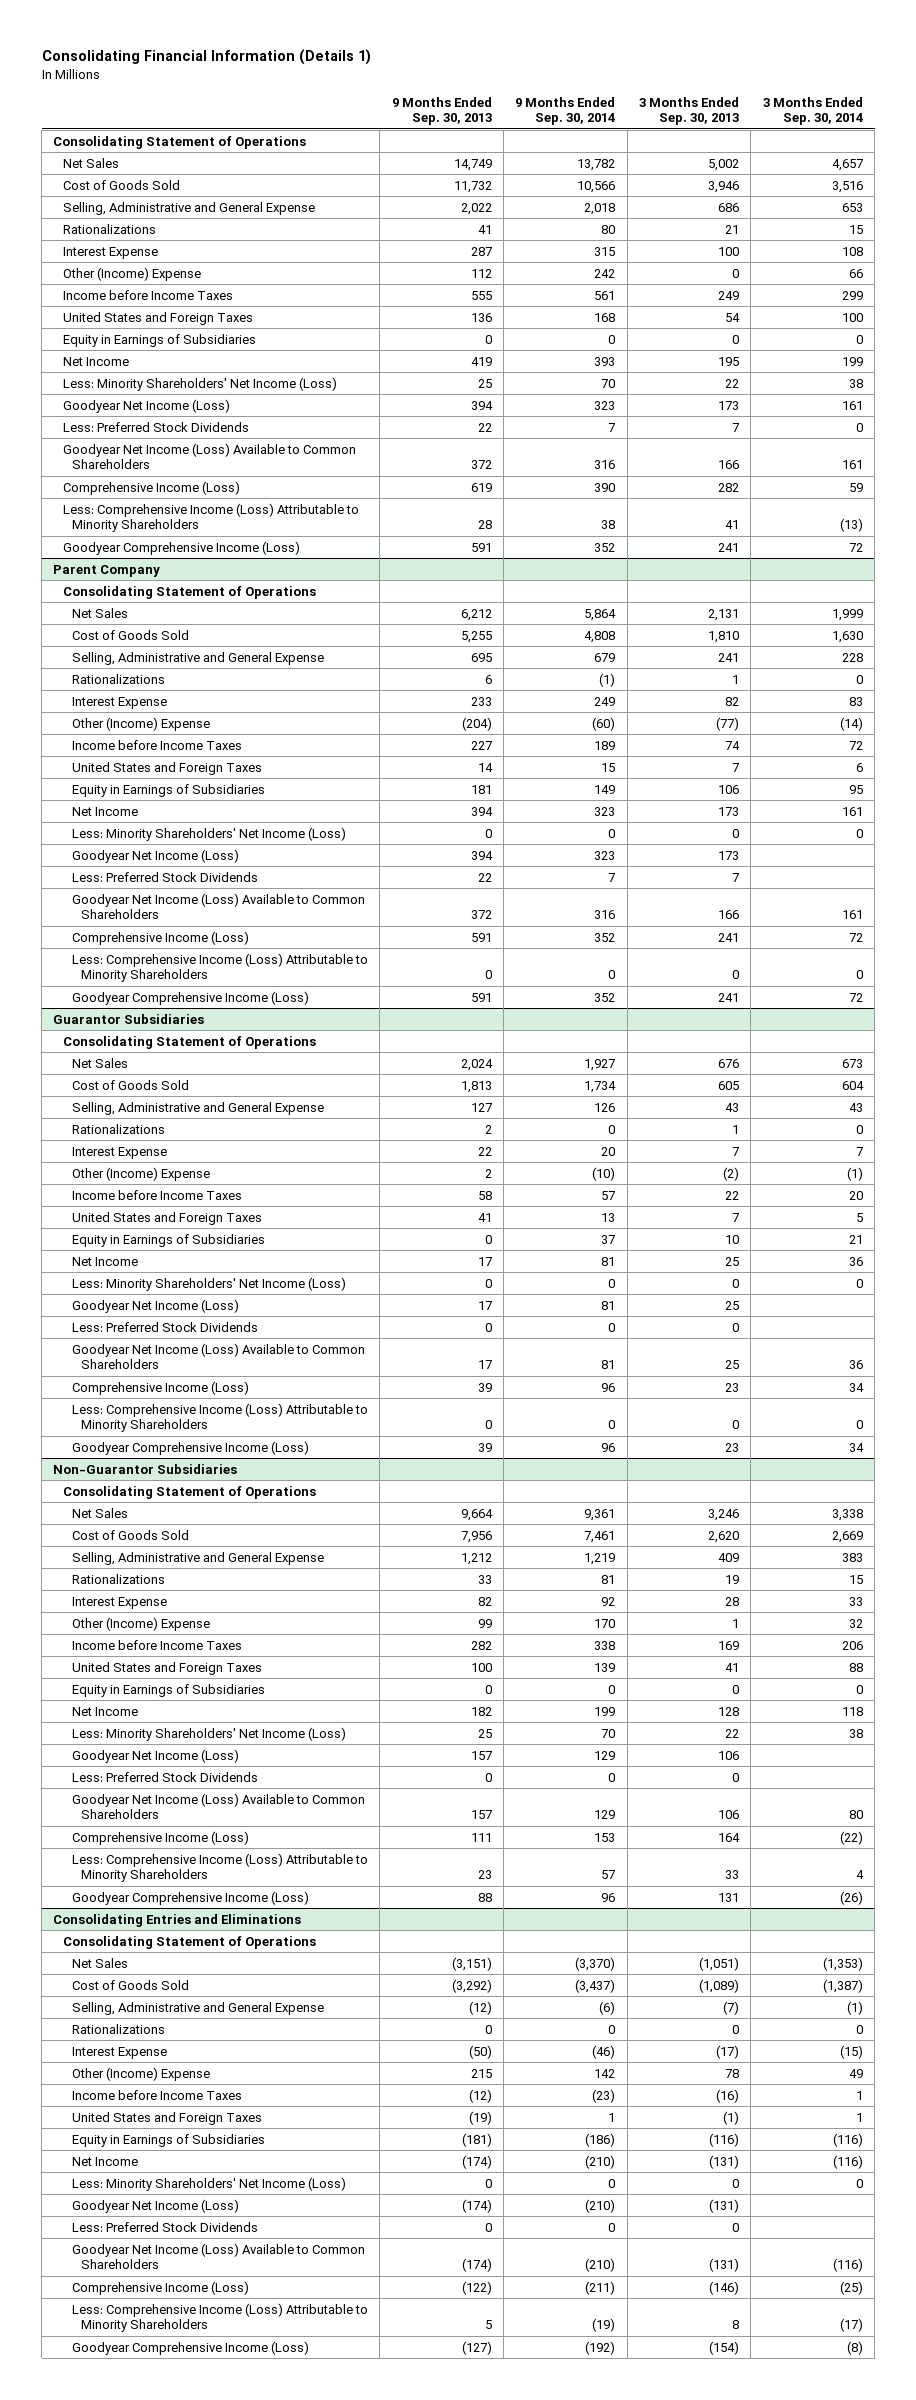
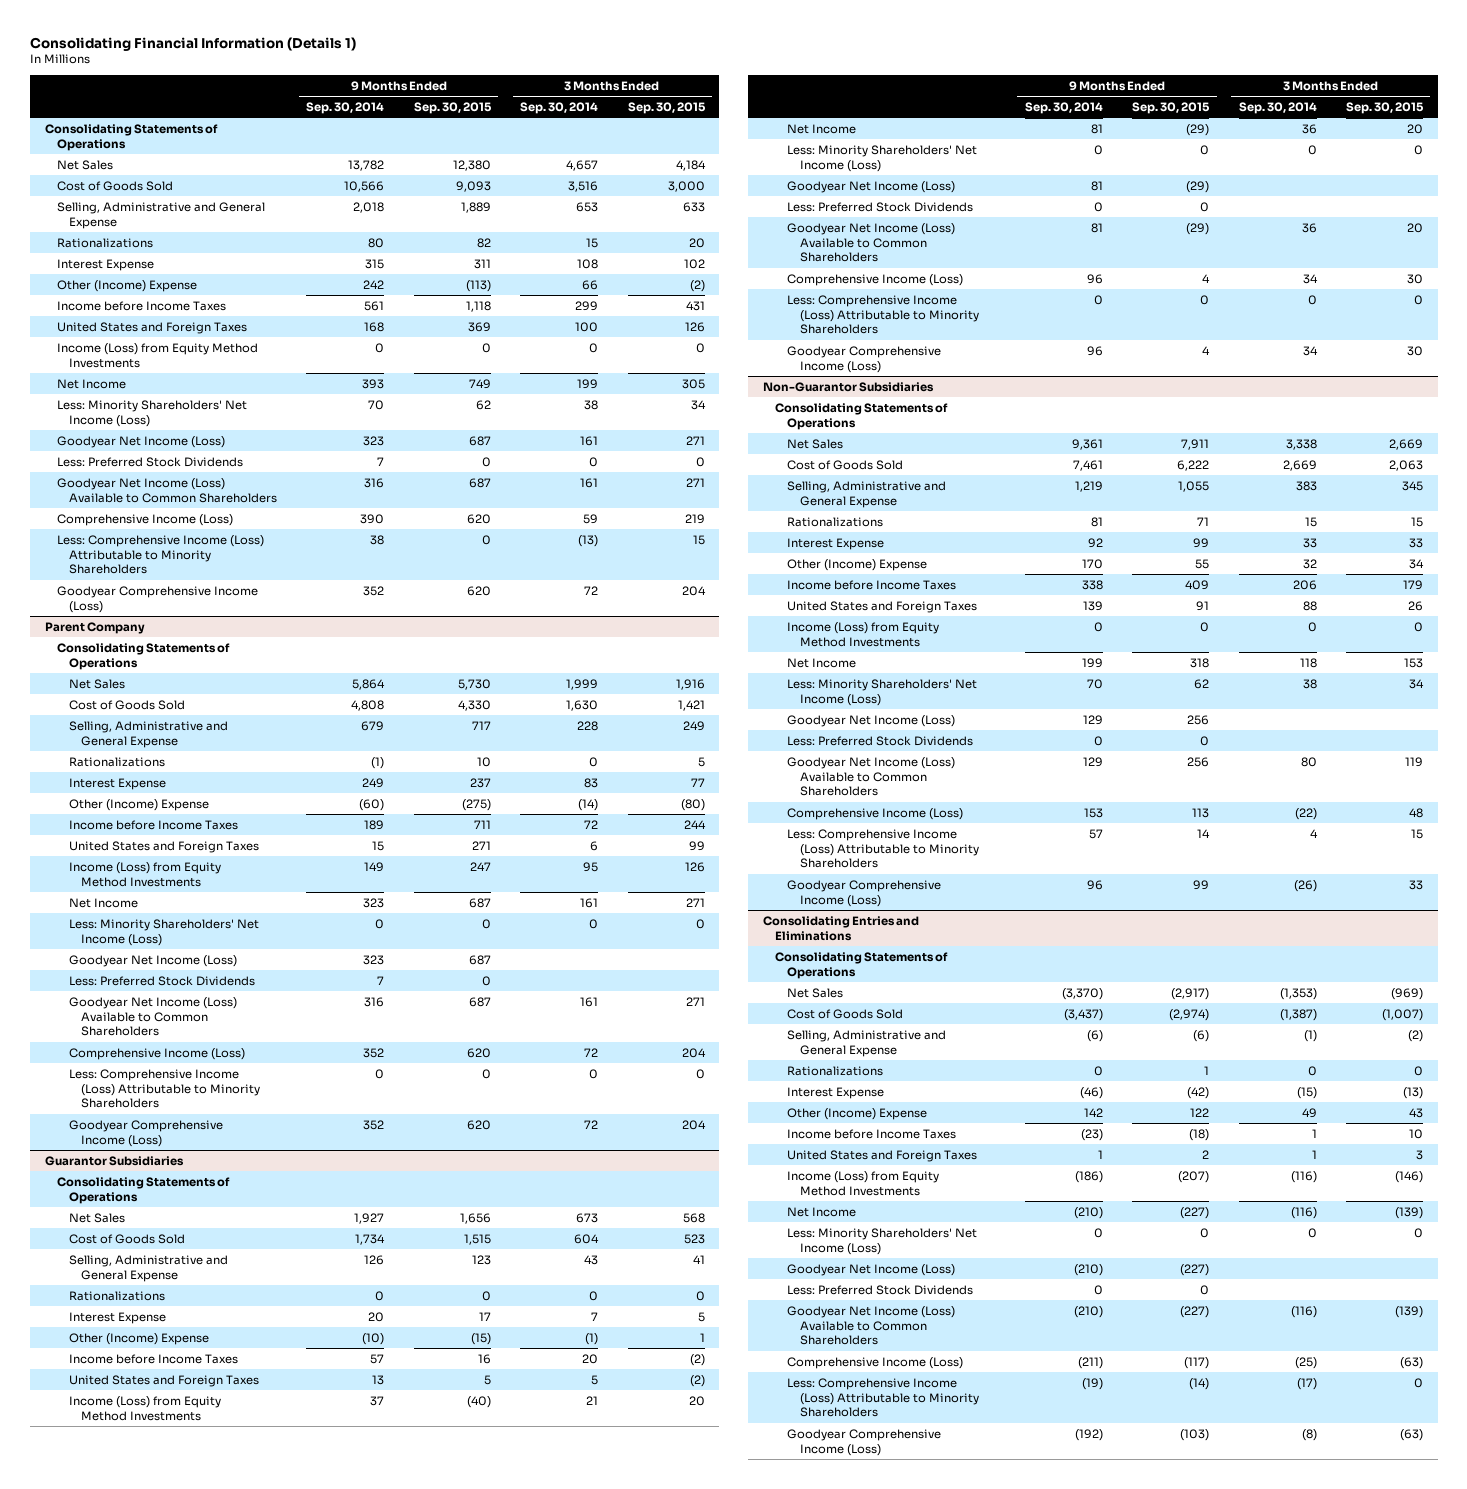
[391,97,492,126] 9 Months Ended Sep. 30, 2013 -> none
[639,97,740,126] 3 Months Ended Sep. 30, 2013 -> none
none -> [413,102,492,115] Sep. 30, 2015
none -> [627,102,706,115] Sep. 30, 2015
[53,135,307,149] Consolidating Statement of Operations -> [44,123,218,151] Consolidating Statements of Operations
[62,333,256,347] Equity in Earnings of Subsidiaries -> [56,342,258,368] Income (Loss) from Equity Method Investments
[62,585,316,599] Consolidating Statement of Operations -> [56,642,230,670] Consolidating Statements of Operations
[72,783,266,797] Equity in Earnings of Subsidiaries -> [69,861,222,887] Income (Loss) from Equity Method Investments
[62,1035,316,1049] Consolidating Statement of Operations -> [56,1176,230,1204] Consolidating Statements of Operations
[72,1233,266,1247] Equity in Earnings of Subsidiaries -> [69,1395,222,1421] Income (Loss) from Equity Method Investments
[62,1485,316,1499] Consolidating Statement of Operations -> [775,402,949,430] Consolidating Statements of Operations
[72,1683,266,1697] Equity in Earnings of Subsidiaries -> [787,621,940,647] Income (Loss) from Equity Method Investments
[62,1935,316,1949] Consolidating Statement of Operations -> [775,951,949,979] Consolidating Statements of Operations
[72,2133,266,2147] Equity in Earnings of Subsidiaries -> [787,1170,940,1196] Income (Loss) from Equity Method Investments

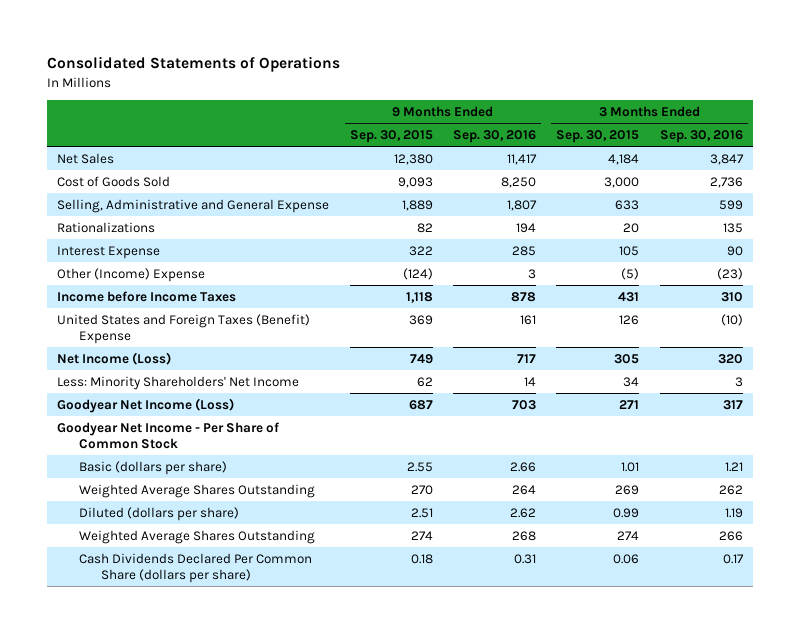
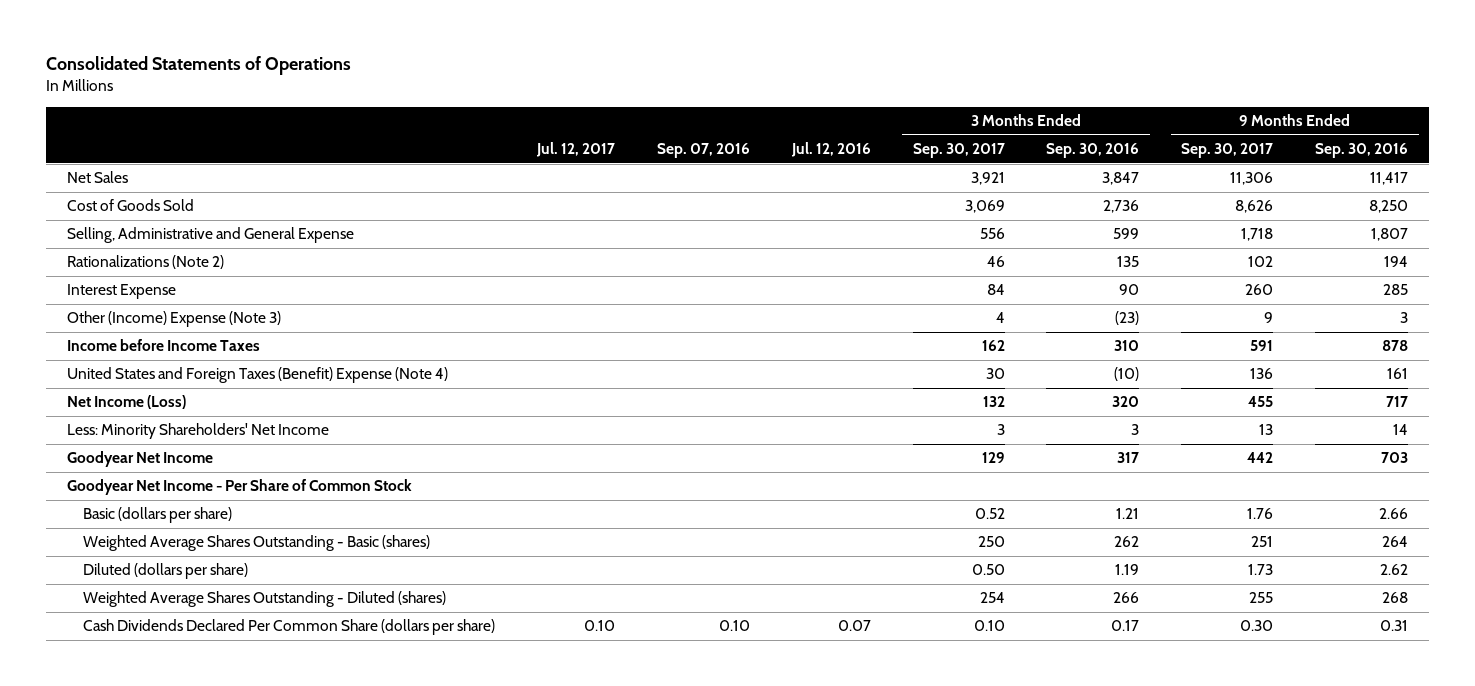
[349,129,433,143] Sep. 30, 2015 -> none
[556,129,640,143] Sep. 30, 2015 -> none
none -> [536,142,616,158] Jul. 12, 2017
none -> [656,143,750,159] Sep. 07, 2016
none -> [790,142,871,158] Jul. 12, 2016
none -> [912,143,1005,159] Sep. 30, 2017
none -> [1181,143,1274,159] Sep. 30, 2017
[57,221,156,233] Rationalizations -> [66,255,224,270] Rationalizations (Note 2)
[57,267,206,282] Other (Income) Expense -> [66,311,281,328] Other (Income) Expense (Note 3)
[57,313,311,345] United States and Foreign Taxes (Benefit) Expense -> [66,367,448,384] United States and Foreign Taxes (Benefit) Expense (Note 4)
[57,397,235,413] Goodyear Net Income (Loss) -> [66,451,213,468] Goodyear Net Income
[79,483,316,498] Weighted Average Shares Outstanding -> [83,535,431,552] Weighted Average Shares Outstanding - Basic (shares)
[79,529,316,544] Weighted Average Shares Outstanding -> [83,591,447,608] Weighted Average Shares Outstanding - Diluted (shares)

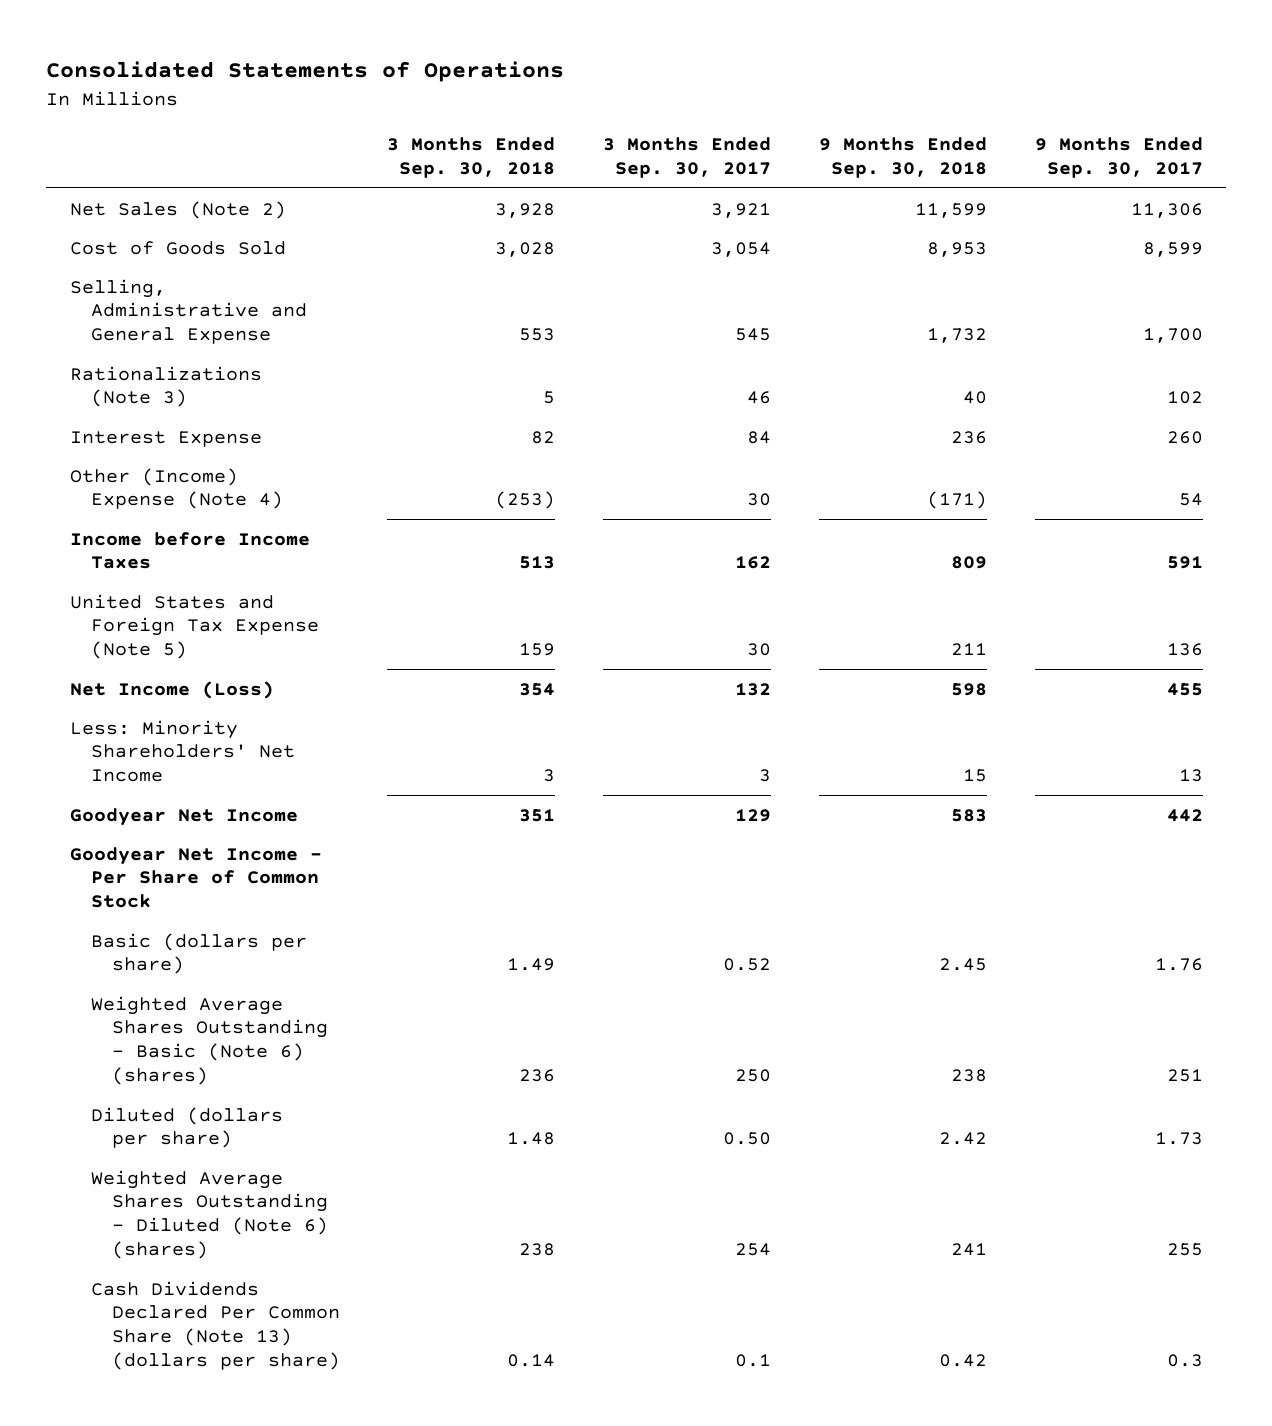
[536,142,616,158] Jul. 12, 2017 -> none
[656,143,750,159] Sep. 07, 2016 -> none
[790,142,871,158] Jul. 12, 2016 -> none
[1046,143,1140,159] Sep. 30, 2016 -> none
[1315,143,1409,159] Sep. 30, 2016 -> none
none -> [387,137,556,179] 3 Months Ended Sep. 30, 2018
none -> [818,137,987,179] 9 Months Ended Sep. 30, 2018
[66,171,128,184] Net Sales -> [69,200,286,219] Net Sales (Note 2)
[964,200,1005,214] 3,069 -> [711,241,772,257] 3,054
[1235,200,1274,214] 8,626 -> [1142,241,1203,257] 8,599
[979,228,1005,240] 556 -> [735,328,772,342] 545
[1241,228,1274,242] 1,718 -> [1142,328,1203,344] 1,700
[66,255,224,270] Rationalizations (Note 2) -> [69,365,262,408] Rationalizations (Note 3)
[66,311,281,328] Other (Income) Expense (Note 3) -> [69,467,283,510] Other (Income) Expense (Note 4)
[995,312,1005,324] 4 -> [747,493,772,507] 30
[1264,312,1274,324] 9 -> [1178,493,1203,507] 54
[66,367,448,384] United States and Foreign Taxes (Benefit) Expense (Note 4) -> [69,593,319,660] United States and Foreign Tax Expense (Note 5)
[83,535,431,552] Weighted Average Shares Outstanding - Basic (shares) -> [90,995,328,1085] Weighted Average Shares Outstanding - Basic (Note 6) (shares)
[83,591,447,608] Weighted Average Shares Outstanding - Diluted (shares) -> [90,1169,328,1259] Weighted Average Shares Outstanding - Diluted (Note 6) (shares)
[83,619,496,636] Cash Dividends Declared Per Common Share (dollars per share) -> [90,1280,340,1370] Cash Dividends Declared Per Common Share (Note 13) (dollars per share)
[973,620,1005,632] 0.10 -> [735,1353,772,1367] 0.1
[1240,620,1274,632] 0.30 -> [1166,1353,1203,1367] 0.3

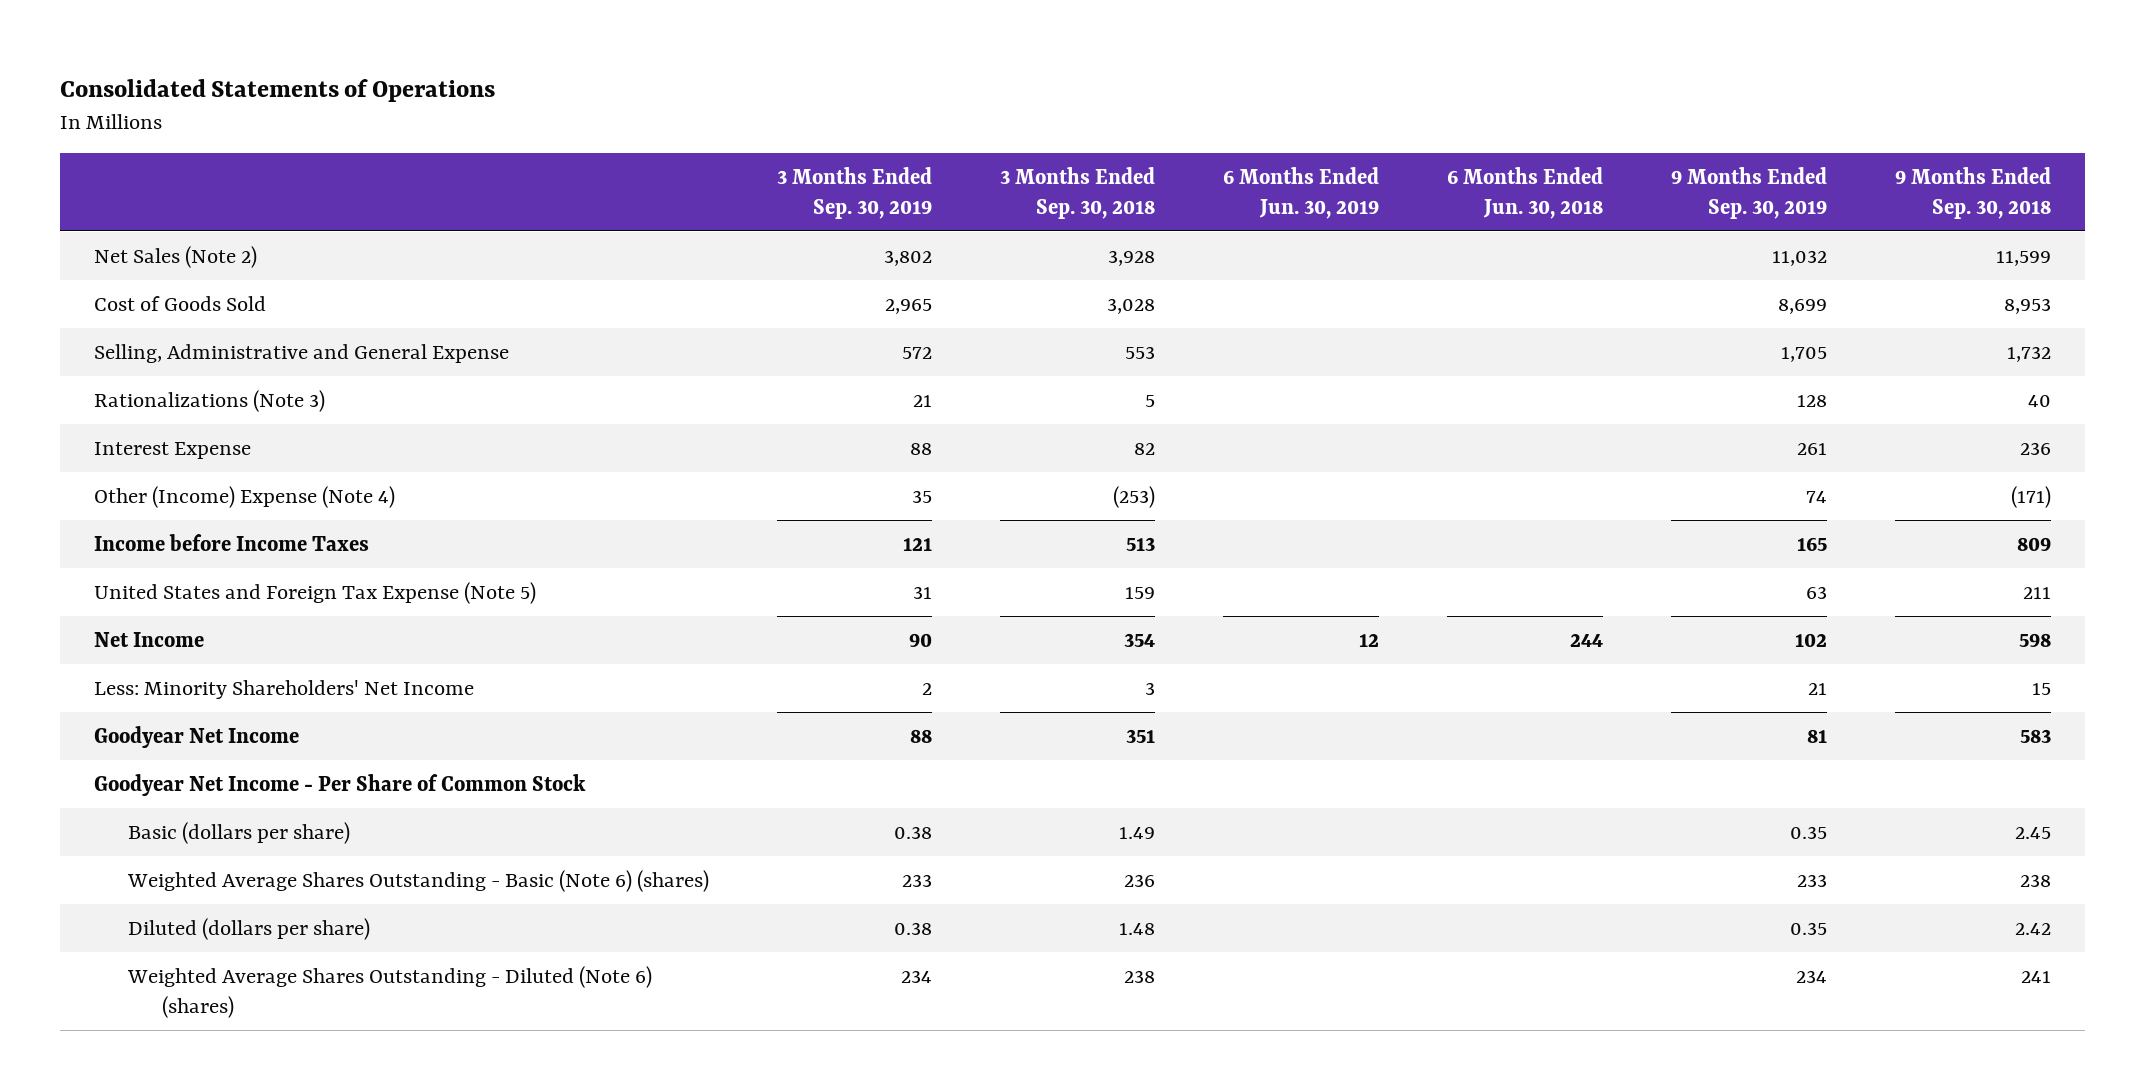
[603,137,772,179] 3 Months Ended Sep. 30, 2017 -> none
[1034,137,1203,179] 9 Months Ended Sep. 30, 2017 -> none
none -> [776,167,932,219] 3 Months Ended Sep. 30, 2019
none -> [1222,167,1379,219] 6 Months Ended Jun. 30, 2019
none -> [1446,167,1603,219] 6 Months Ended Jun. 30, 2018
none -> [1670,167,1827,219] 9 Months Ended Sep. 30, 2019
[69,680,274,699] Net Income (Loss) -> [93,631,204,647] Net Income
[90,1280,340,1370] Cash Dividends Declared Per Common Share (Note 13) (dollars per share) -> none

